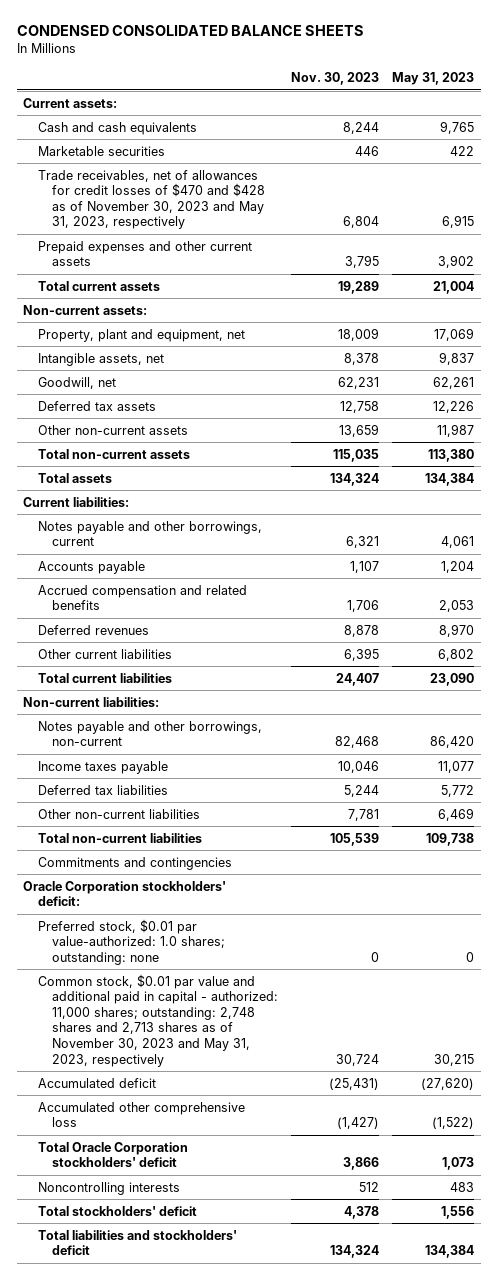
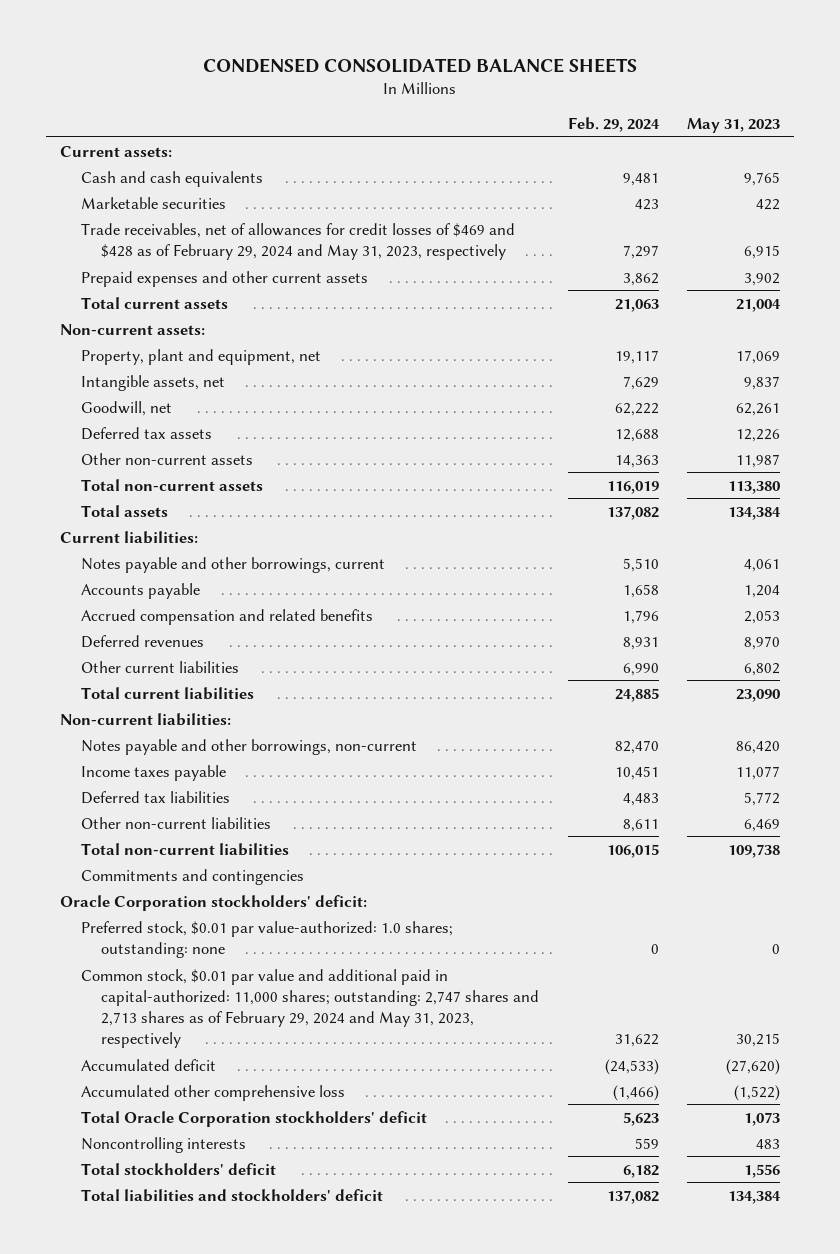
[291,72,380,86] Nov. 30, 2023 -> none
none -> [567,117,660,133] Feb. 29, 2024
[37,169,266,230] Trade receivables, net of allowances for credit losses of $470 and $428 as of November 30, 2023 and May 31, 2023, respectively -> [80,222,515,260] Trade receivables, net of allowances for credit losses of $469 and $428 as of February 29, 2024 and May 31, 2023, respectively
[37,973,279,1067] Common stock, $0.01 par value and additional paid in capital - authorized: 11,000 shares; outstanding: 2,748 shares and 2,713 shares as of November 30, 2023 and May 31, 2023, respectively -> [80,968,539,1048] Common stock, $0.01 par value and additional paid in capital-authorized: 11,000 shares; outstanding: 2,747 shares and 2,713 shares as of February 29, 2024 and May 31, 2023, respectively

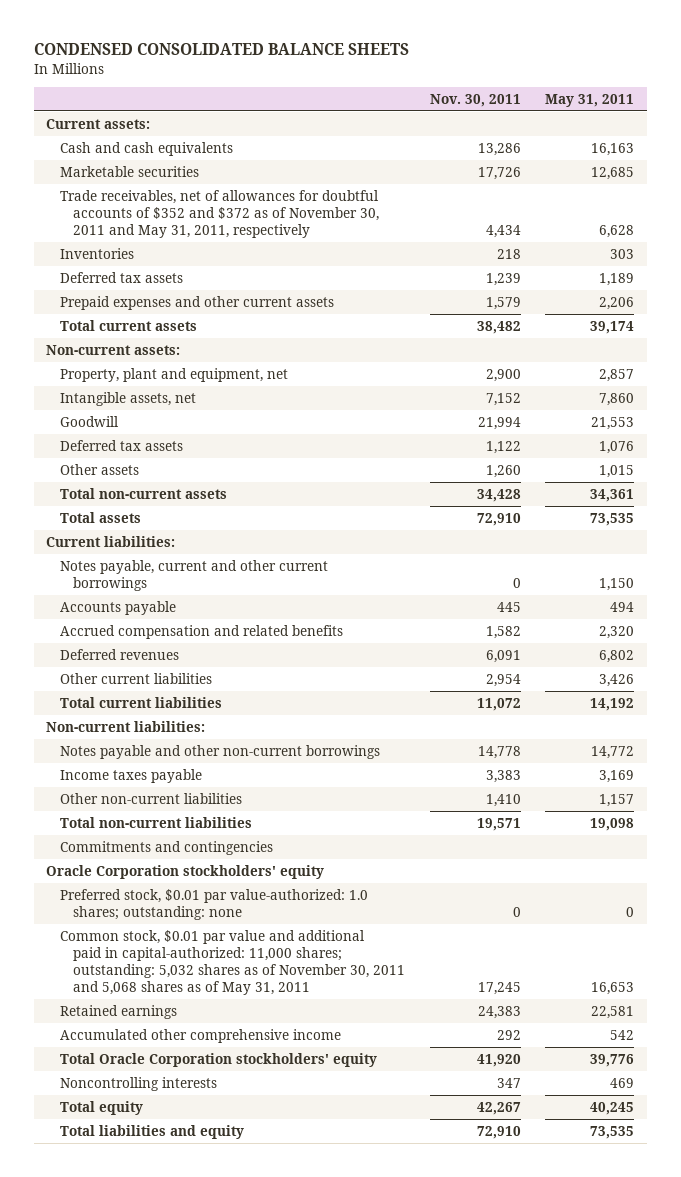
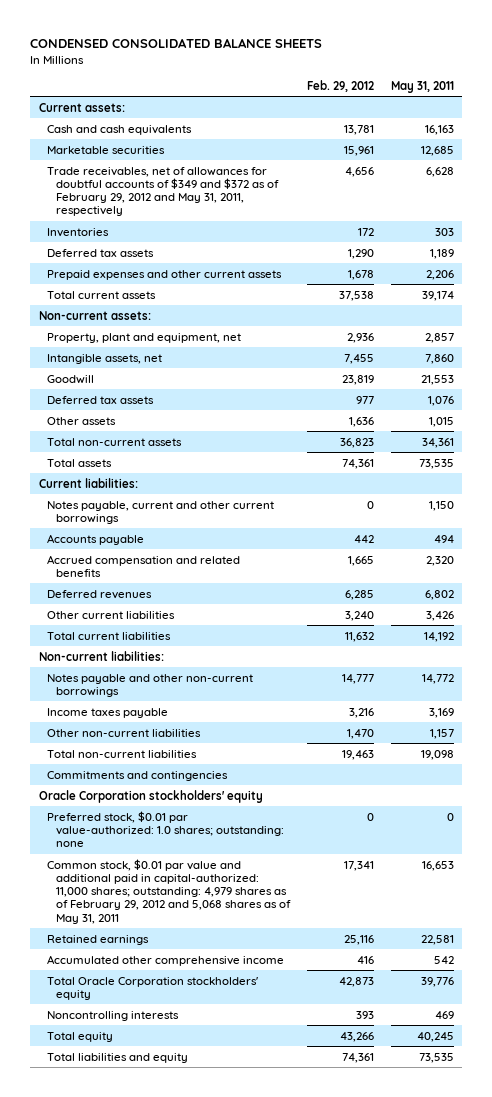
[429,93,521,107] Nov. 30, 2011 -> none
none -> [306,79,374,92] Feb. 29, 2012
[59,189,380,238] Trade receivables, net of allowances for doubtful accounts of $352 and $372 as of November 30, 2011 and May 31, 2011, respectively -> [47,166,280,217] Trade receivables, net of allowances for doubtful accounts of $349 and $372 as of February 29, 2012 and May 31, 2011, respectively
[59,929,406,996] Common stock, $0.01 par value and additional paid in capital-authorized: 11,000 shares; outstanding: 5,032 shares as of November 30, 2011 and 5,068 shares as of May 31, 2011 -> [47,858,292,924] Common stock, $0.01 par value and additional paid in capital-authorized: 11,000 shares; outstanding: 4,979 shares as of February 29, 2012 and 5,068 shares as of May 31, 2011

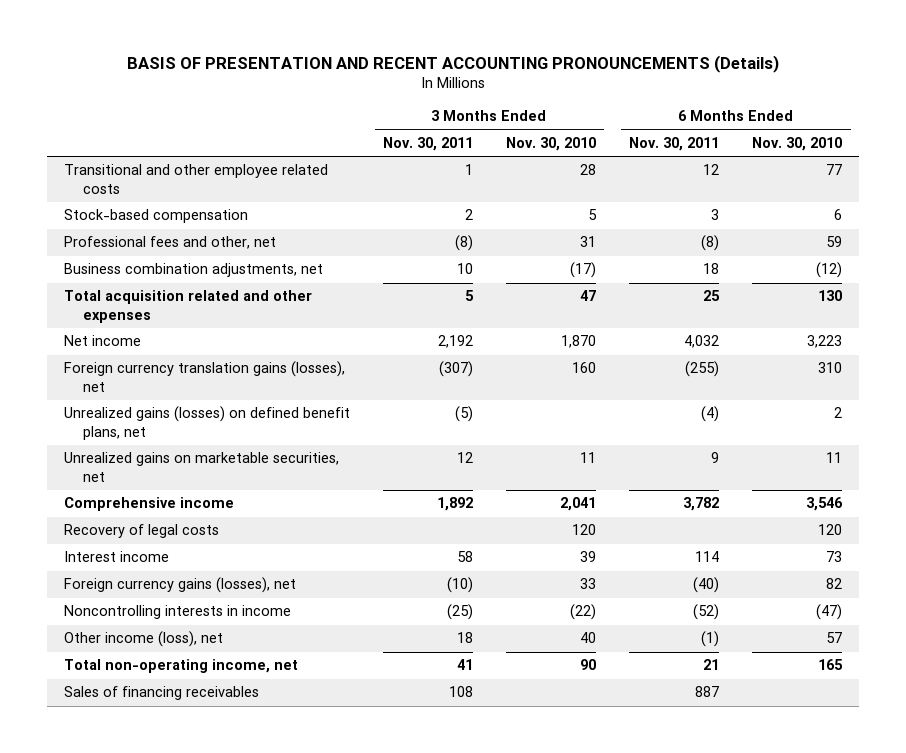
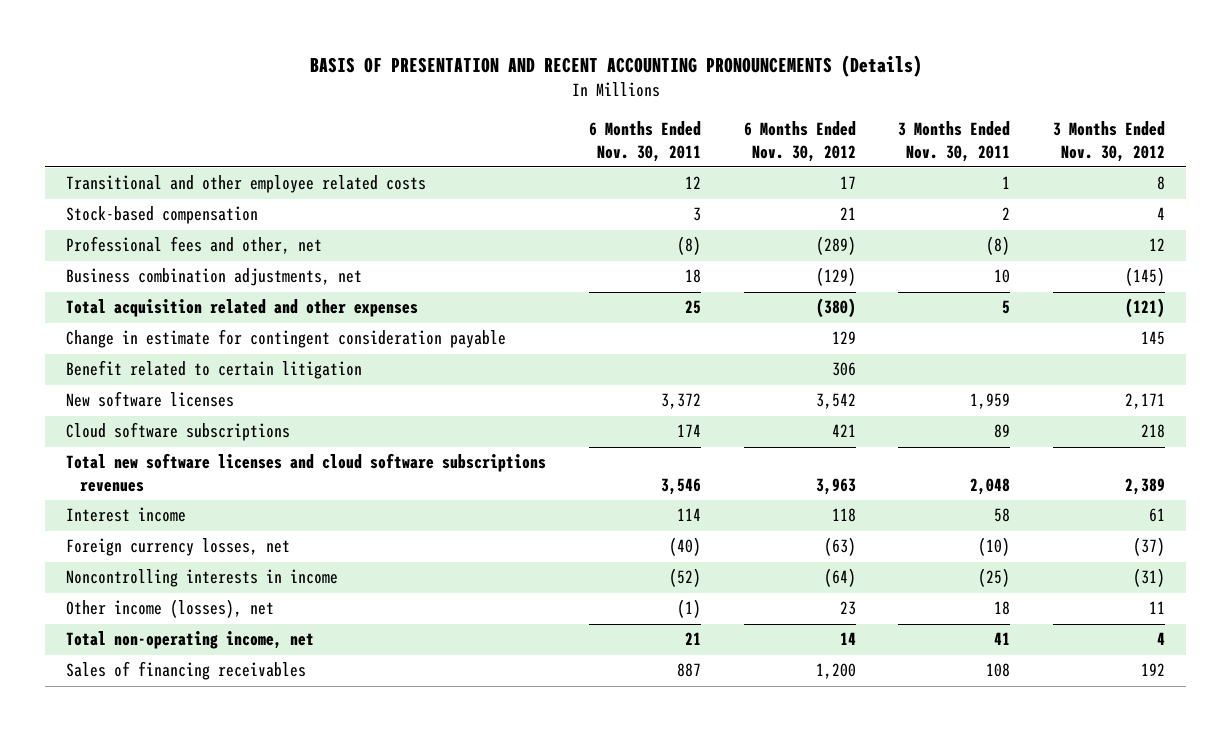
[506,136,597,151] Nov. 30, 2010 -> none
[752,136,843,151] Nov. 30, 2010 -> none
none -> [743,120,856,162] 6 Months Ended Nov. 30, 2012
none -> [1053,120,1166,162] 3 Months Ended Nov. 30, 2012
[63,335,141,347] Net income -> none
[63,361,345,392] Foreign currency translation gains (losses), net -> none
[63,406,350,440] Unrealized gains (losses) on defined benefit plans, net -> none
[63,452,339,482] Unrealized gains on marketable securities, net -> none
[63,497,234,512] Comprehensive income -> none
[63,524,219,539] Recovery of legal costs -> none
none -> [66,329,507,349] Change in estimate for contingent consideration payable
none -> [66,360,363,380] Benefit related to certain litigation
none -> [66,391,235,408] New software licenses
none -> [66,422,291,442] Cloud software subscriptions
none -> [66,453,547,493] Total new software licenses and cloud software subscriptions revenues
[63,577,296,594] Foreign currency gains (losses), net -> [66,538,291,557] Foreign currency losses, net
[63,631,223,648] Other income (loss), net -> [66,599,275,619] Other income (losses), net

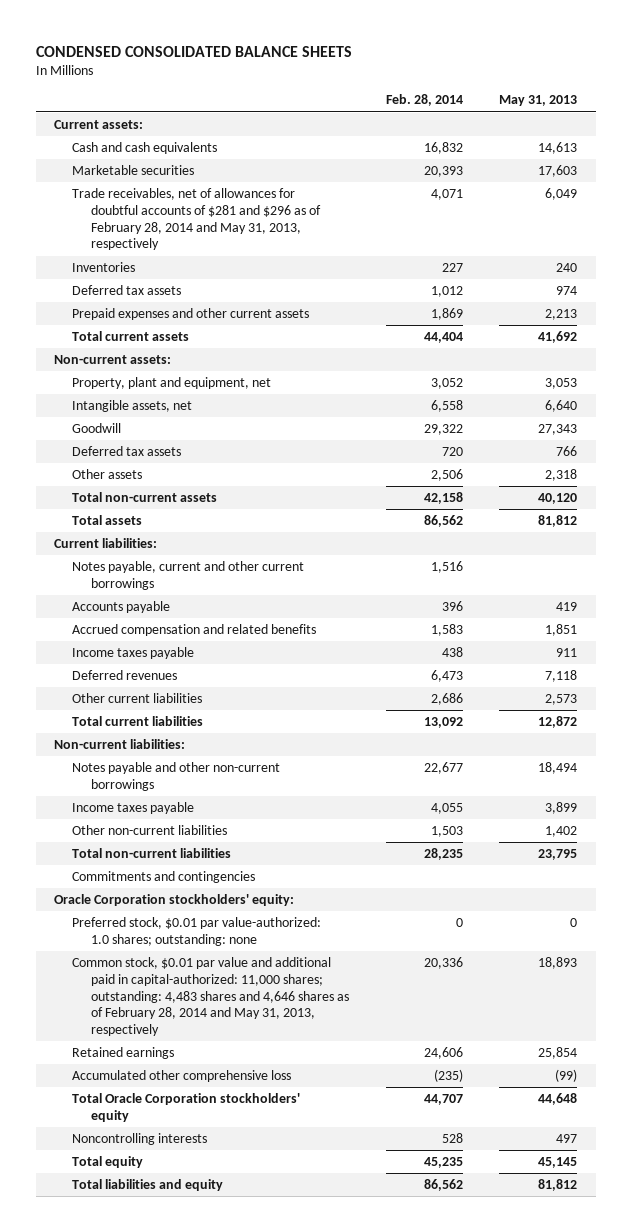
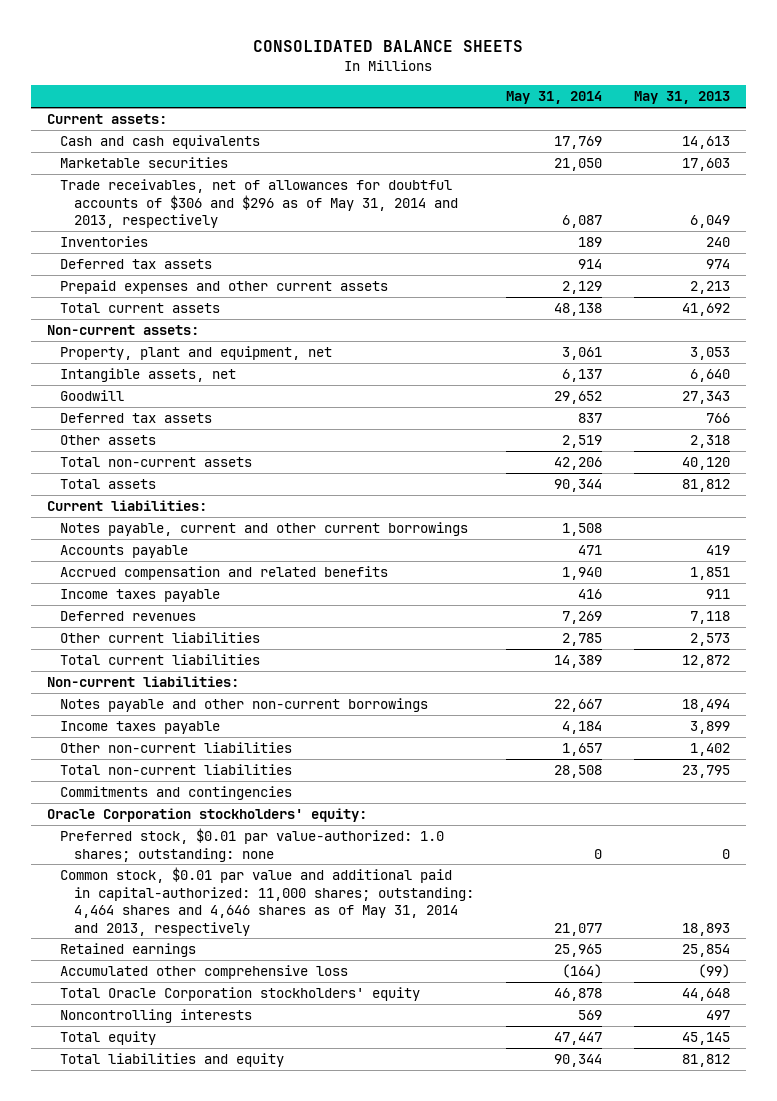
[35,45,352,57] CONDENSED CONSOLIDATED BALANCE SHEETS -> [253,40,524,53] CONSOLIDATED BALANCE SHEETS
[385,94,463,107] Feb. 28, 2014 -> none
none -> [506,91,603,105] May 31, 2014
[72,187,321,251] Trade receivables, net of allowances for doubtful accounts of $281 and $296 as of February 28, 2014 and May 31, 2013, respectively -> [60,178,459,229] Trade receivables, net of allowances for doubtful accounts of $306 and $296 as of May 31, 2014 and 2013, respectively
[72,956,349,1037] Common stock, $0.01 par value and additional paid in capital-authorized: 11,000 shares; outstanding: 4,483 shares and 4,646 shares as of February 28, 2014 and May 31, 2013, respectively -> [60,866,475,936] Common stock, $0.01 par value and additional paid in capital-authorized: 11,000 shares; outstanding: 4,464 shares and 4,646 shares as of May 31, 2014 and 2013, respectively

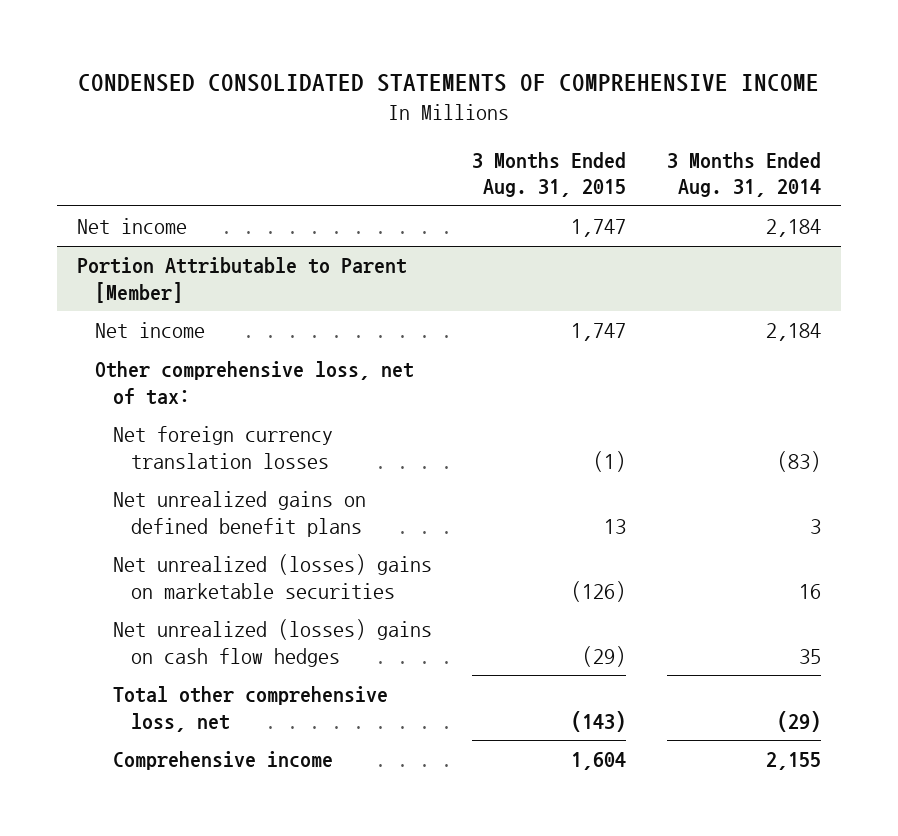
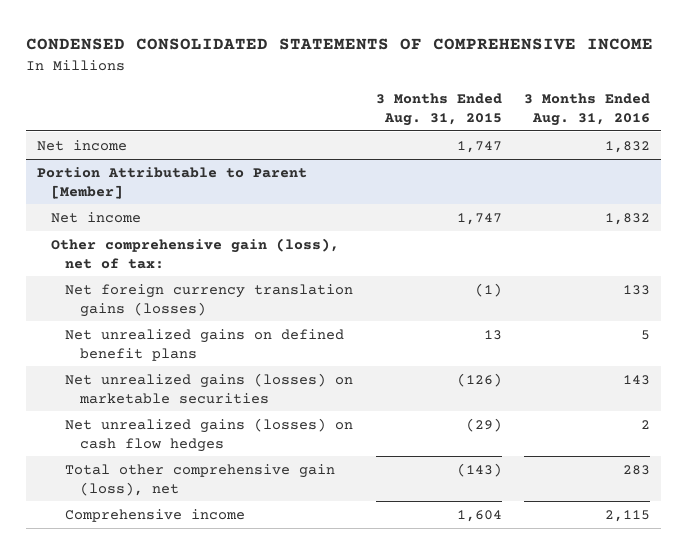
[666,151,821,198] 3 Months Ended Aug. 31, 2014 -> none
none -> [523,92,650,126] 3 Months Ended Aug. 31, 2016
[95,361,415,405] Other comprehensive loss, net of tax: -> [51,237,340,269] Other comprehensive gain (loss), net of tax:
[113,426,334,469] Net foreign currency translation losses -> [65,283,354,317] Net foreign currency translation gains (losses)
[113,554,433,599] Net unrealized (losses) gains on marketable securities -> [65,372,354,404] Net unrealized gains (losses) on marketable securities
[113,619,433,667] Net unrealized (losses) gains on cash flow hedges -> [65,417,354,452] Net unrealized gains (losses) on cash flow hedges
[113,686,389,732] Total other comprehensive loss, net -> [65,463,336,496] Total other comprehensive gain (loss), net

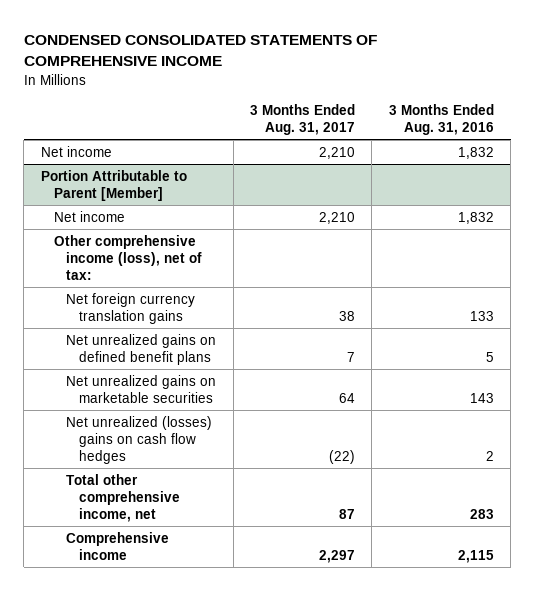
[375,92,502,126] 3 Months Ended Aug. 31, 2015 -> none
none -> [250,104,356,136] 3 Months Ended Aug. 31, 2017
[51,237,340,269] Other comprehensive gain (loss), net of tax: -> [53,234,203,280] Other comprehensive income (loss), net of tax:
[65,283,354,317] Net foreign currency translation gains (losses) -> [66,292,196,324] Net foreign currency translation gains
[65,372,354,404] Net unrealized gains (losses) on marketable securities -> [66,374,217,403] Net unrealized gains on marketable securities
[65,417,354,452] Net unrealized gains (losses) on cash flow hedges -> [66,415,213,464] Net unrealized (losses) gains on cash flow hedges
[65,463,336,496] Total other comprehensive gain (loss), net -> [66,473,181,522] Total other comprehensive income, net

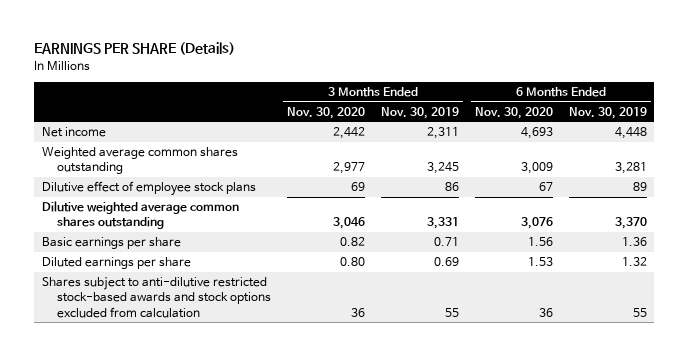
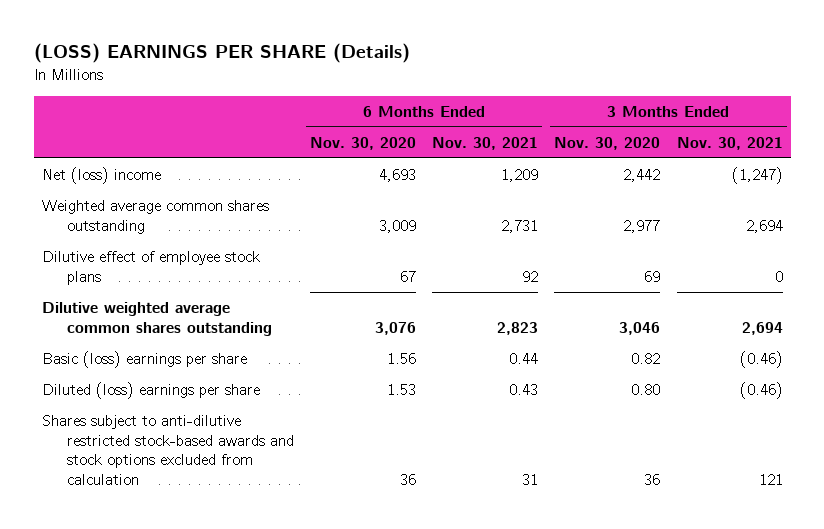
[34,42,236,56] EARNINGS PER SHARE (Details) -> [33,43,410,64] (LOSS) EARNINGS PER SHARE (Details)
[380,106,459,119] Nov. 30, 2019 -> none
[568,106,647,119] Nov. 30, 2019 -> none
none -> [432,136,539,150] Nov. 30, 2021
none -> [676,136,783,150] Nov. 30, 2021
[42,127,107,138] Net income -> [41,166,161,184] Net (loss) income
[42,237,182,250] Basic earnings per share -> [41,350,247,368] Basic (loss) earnings per share
[42,257,192,270] Diluted earnings per share -> [41,381,260,399] Diluted (loss) earnings per share

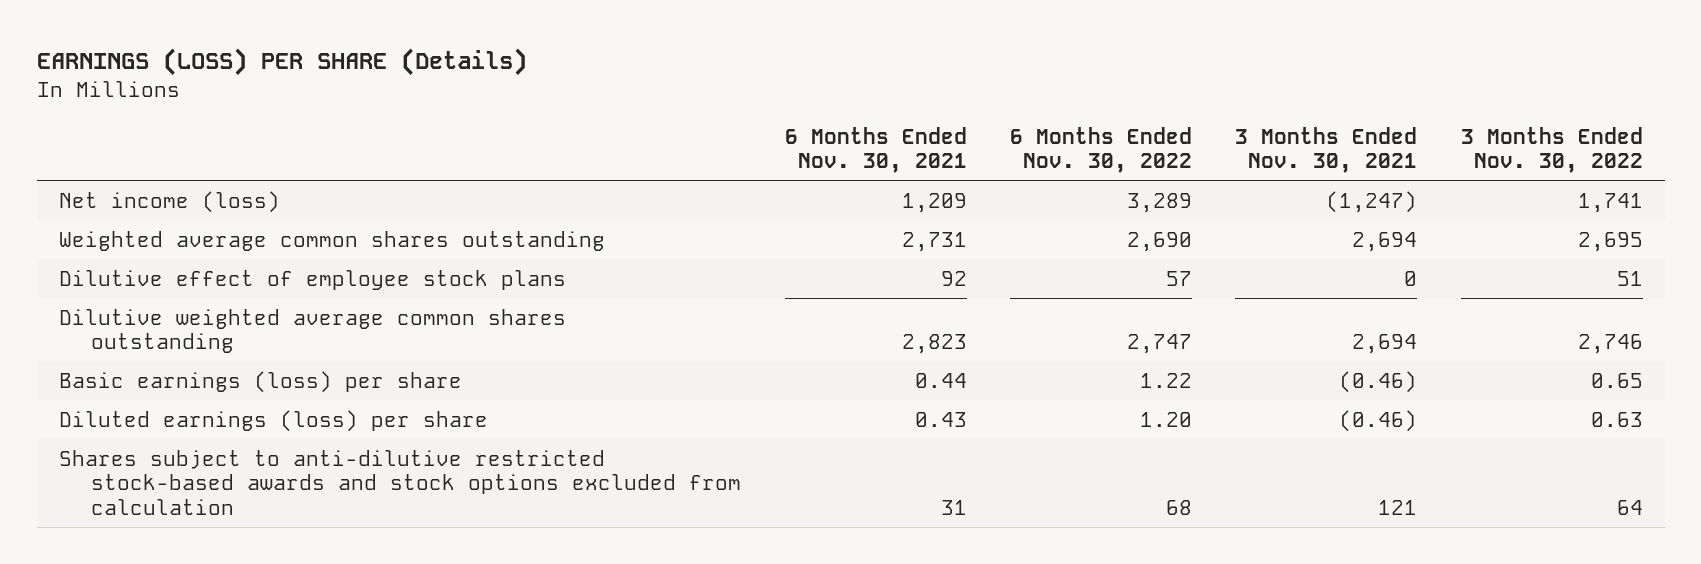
[33,43,410,64] (LOSS) EARNINGS PER SHARE (Details) -> [36,47,527,76] EARNINGS (LOSS) PER SHARE (Details)
[309,136,416,150] Nov. 30, 2020 -> none
[554,136,661,150] Nov. 30, 2020 -> none
none -> [1010,126,1193,174] 6 Months Ended Nov. 30, 2022
none -> [1460,126,1643,174] 3 Months Ended Nov. 30, 2022
[41,166,161,184] Net (loss) income -> [58,190,280,213] Net income (loss)
[41,350,247,368] Basic (loss) earnings per share -> [58,370,462,393] Basic earnings (loss) per share
[41,381,260,399] Diluted (loss) earnings per share -> [58,409,488,432] Diluted earnings (loss) per share

